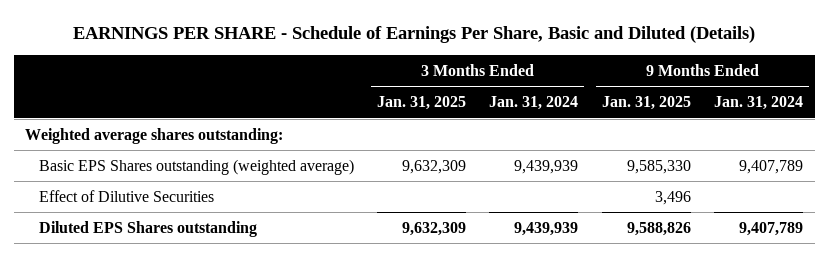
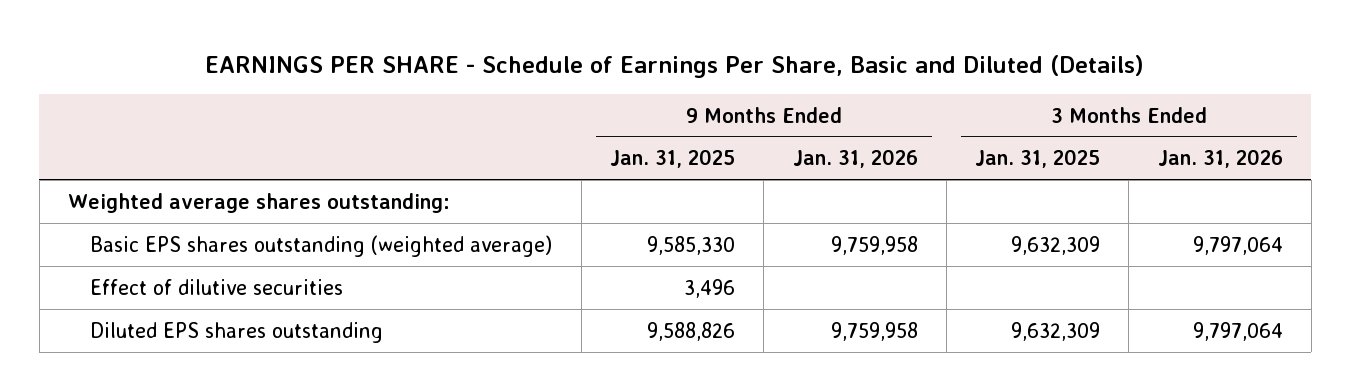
[489,96,579,111] Jan. 31, 2024 -> none
[714,96,804,111] Jan. 31, 2024 -> none
none -> [792,149,918,169] Jan. 31, 2026
none -> [1157,149,1283,169] Jan. 31, 2026
[38,158,354,175] Basic EPS Shares outstanding (weighted average) -> [90,234,553,257] Basic EPS shares outstanding (weighted average)
[38,189,214,202] Effect of Dilutive Securities -> [90,278,344,295] Effect of dilutive securities
[38,220,257,237] Diluted EPS Shares outstanding -> [90,321,384,343] Diluted EPS shares outstanding

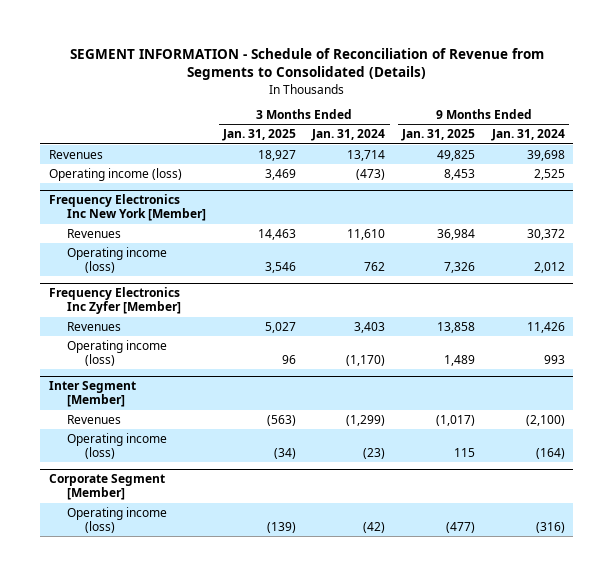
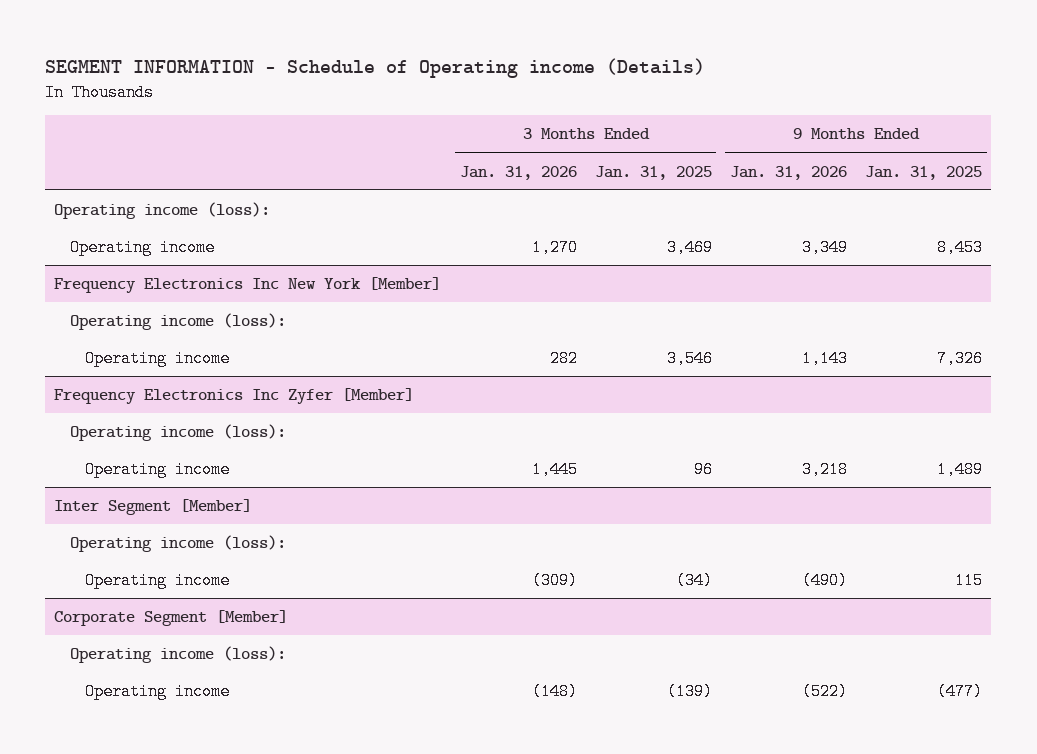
[69,47,544,81] SEGMENT INFORMATION - Schedule of Reconciliation of Revenue from Segments to Consolidated (Details) -> [45,58,706,79] SEGMENT INFORMATION - Schedule of Operating income (Details)
[311,129,386,142] Jan. 31, 2024 -> none
[490,129,565,142] Jan. 31, 2024 -> none
none -> [459,165,577,180] Jan. 31, 2026
none -> [729,165,847,180] Jan. 31, 2026
[48,149,103,159] Revenues -> none
none -> [54,202,271,220] Operating income (loss):
[48,167,182,181] Operating income (loss) -> [69,239,215,257] Operating income
[67,228,122,238] Revenues -> none
none -> [69,313,286,331] Operating income (loss):
[67,246,168,274] Operating income (loss) -> [85,350,231,368] Operating income
[67,321,122,331] Revenues -> none
none -> [69,424,286,442] Operating income (loss):
[67,339,168,367] Operating income (loss) -> [85,461,231,479] Operating income
[67,414,122,424] Revenues -> none
none -> [69,535,286,553] Operating income (loss):
[67,432,168,460] Operating income (loss) -> [85,572,231,590] Operating income
none -> [69,646,286,664] Operating income (loss):
[67,506,168,534] Operating income (loss) -> [85,683,231,701] Operating income

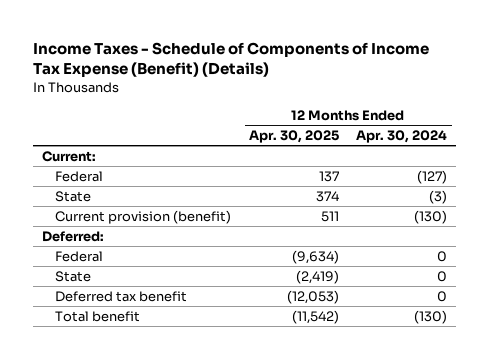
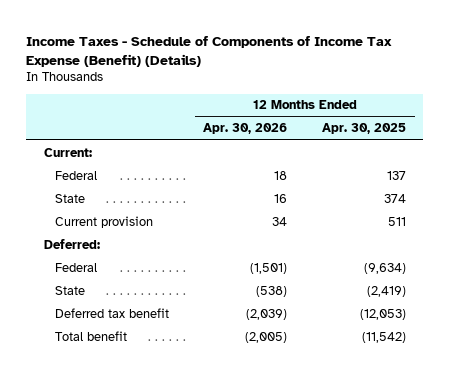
[356,130,448,144] Apr. 30, 2024 -> none
none -> [203,123,288,135] Apr. 30, 2026
[55,209,232,224] Current provision (benefit) -> [54,215,153,228] Current provision

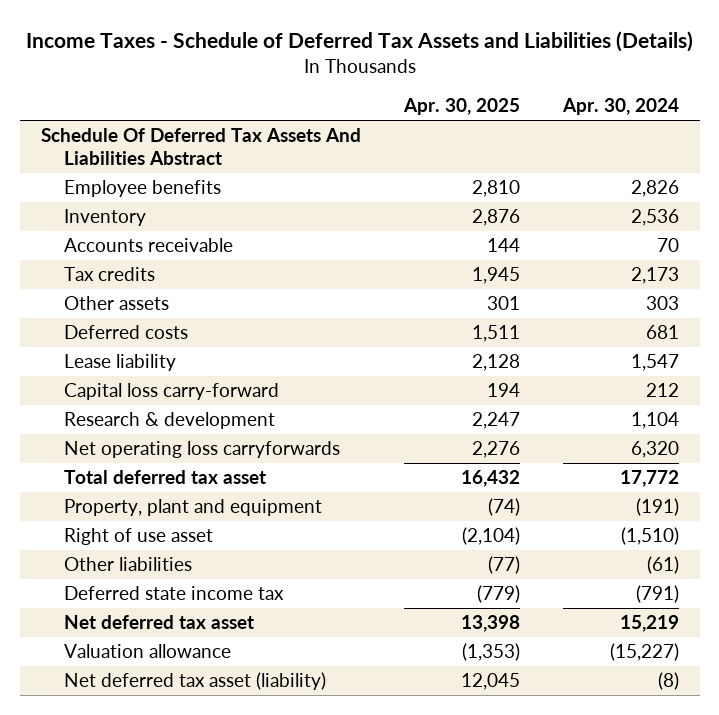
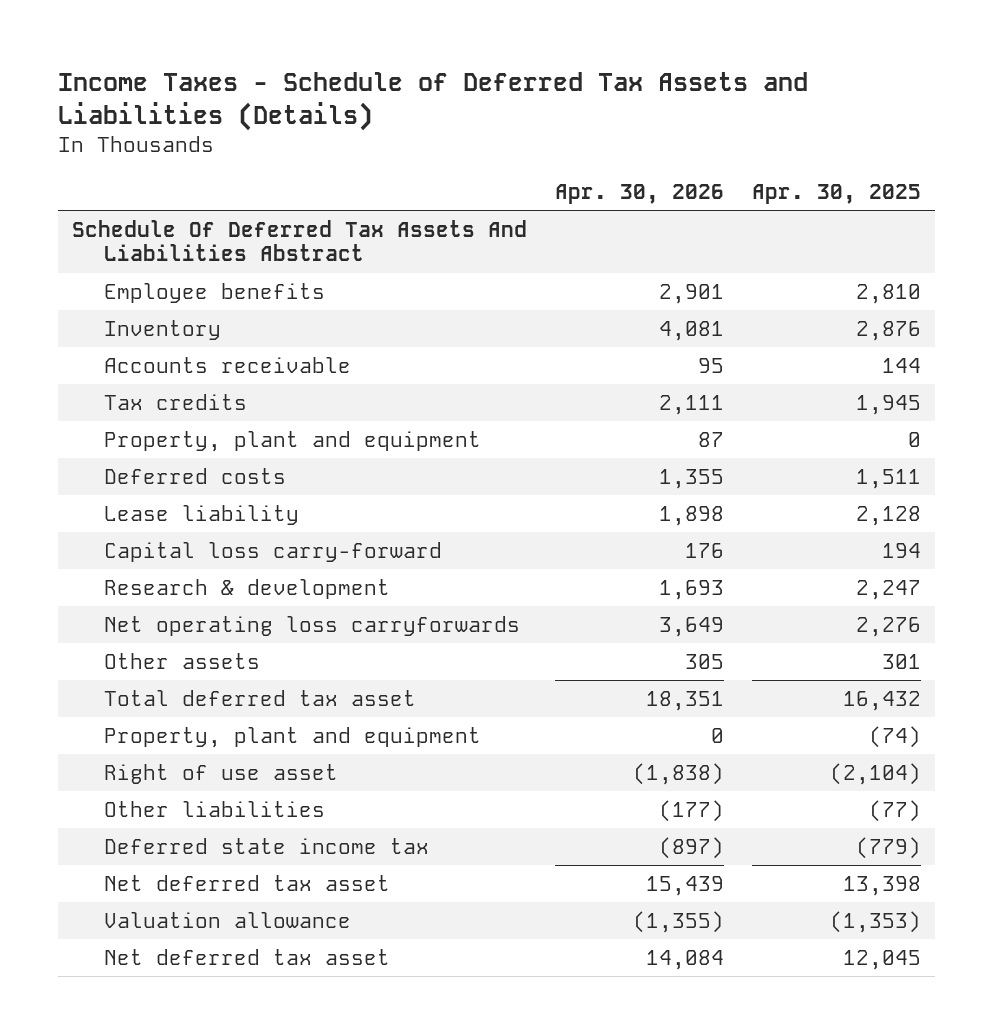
[561,98,679,116] Apr. 30, 2024 -> none
none -> [554,184,724,205] Apr. 30, 2026
none -> [104,430,482,452] Property, plant and equipment
[63,296,169,311] Other assets -> [104,652,261,669] Other assets
[63,672,326,691] Net deferred tax asset (liability) -> [104,948,391,965] Net deferred tax asset

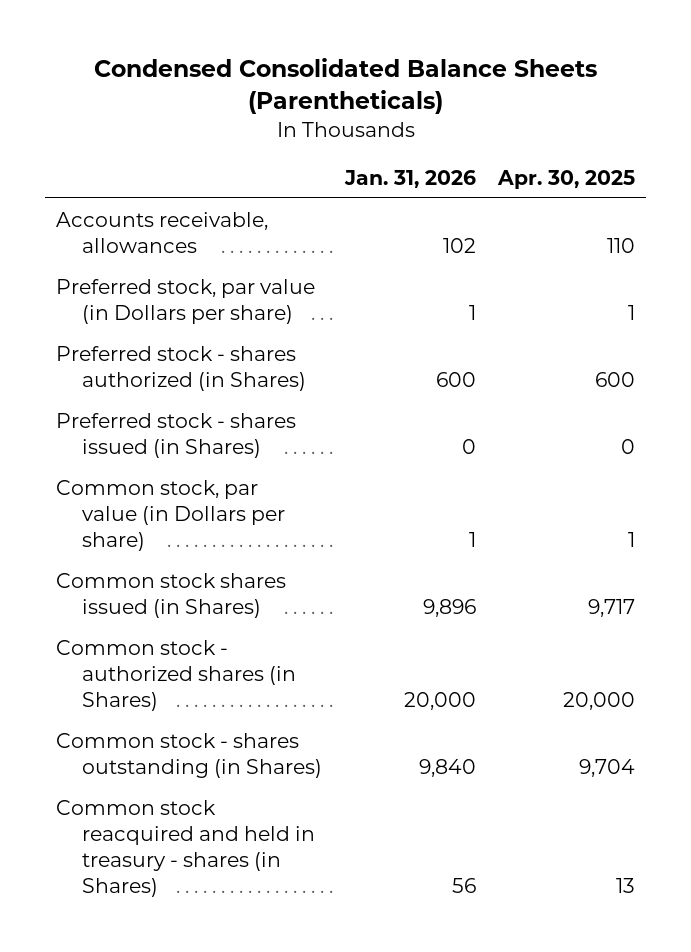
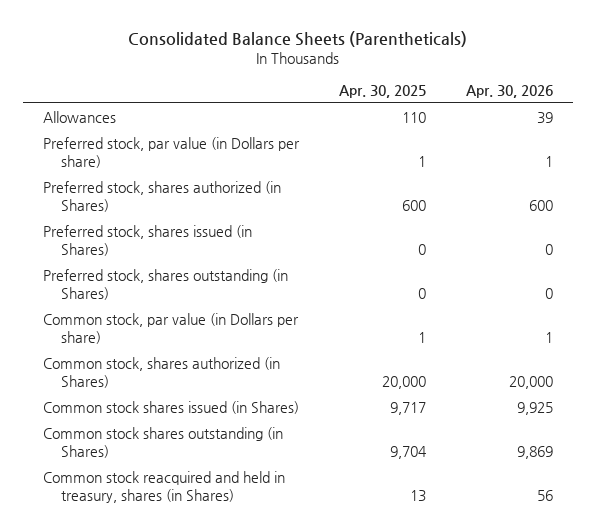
[93,57,597,114] Condensed Consolidated Balance Sheets (Parentheticals) -> [128,31,468,48] Consolidated Balance Sheets (Parentheticals)
[343,169,476,188] Jan. 31, 2026 -> none
none -> [466,84,554,98] Apr. 30, 2026
[56,211,269,253] Accounts receivable, allowances -> [43,110,117,123] Allowances
[56,345,307,391] Preferred stock - shares authorized (in Shares) -> [43,180,282,212] Preferred stock, shares authorized (in Shares)
[56,412,297,458] Preferred stock - shares issued (in Shares) -> [43,224,253,256] Preferred stock, shares issued (in Shares)
none -> [43,268,289,300] Preferred stock, shares outstanding (in Shares)
none -> [43,356,281,388] Common stock, shares authorized (in Shares)
[56,639,297,712] Common stock - authorized shares (in Shares) -> none
[56,732,323,778] Common stock - shares outstanding (in Shares) -> [43,426,284,458] Common stock shares outstanding (in Shares)
[56,799,316,898] Common stock reacquired and held in treasury - shares (in Shares) -> [43,470,286,503] Common stock reacquired and held in treasury, shares (in Shares)

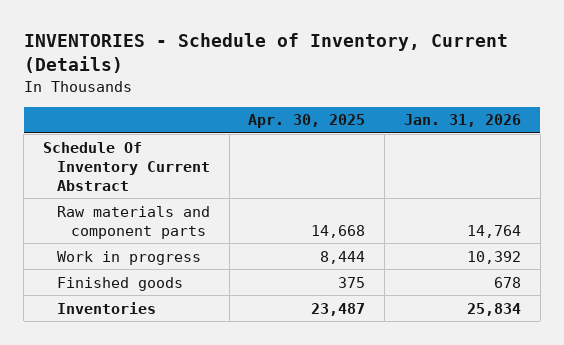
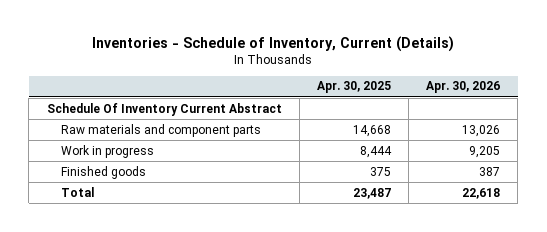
[23,33,508,74] INVENTORIES - Schedule of Inventory, Current (Details) -> [92,35,455,52] Inventories - Schedule of Inventory, Current (Details)
[403,114,521,128] Jan. 31, 2026 -> none
none -> [426,81,501,94] Apr. 30, 2026
[57,301,157,314] Inventories -> [61,186,95,197] Total

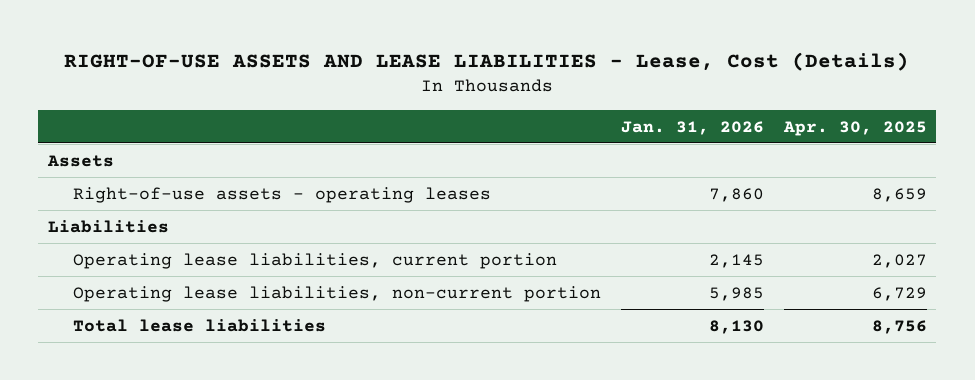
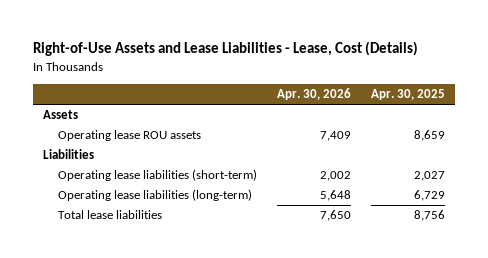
[64,51,910,71] RIGHT-OF-USE ASSETS AND LEASE LIABILITIES - Lease, Cost (Details) -> [32,41,418,57] Right-of-Use Assets and Lease Liabilities - Lease, Cost (Details)
[620,120,764,135] Jan. 31, 2026 -> none
none -> [276,88,351,101] Apr. 30, 2026
[73,186,492,203] Right-of-use assets - operating leases -> [57,130,201,142] Operating lease ROU assets
[73,252,558,269] Operating lease liabilities, current portion -> [57,169,257,182] Operating lease liabilities (short-term)
[73,285,602,302] Operating lease liabilities, non-current portion -> [57,189,252,202] Operating lease liabilities (long-term)

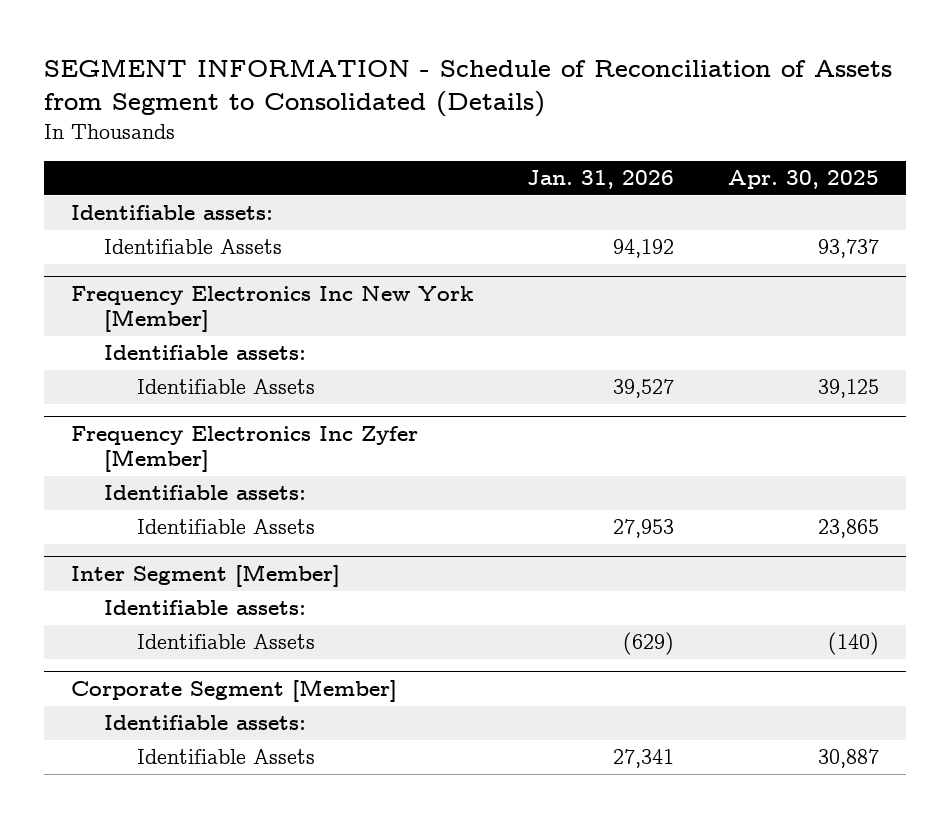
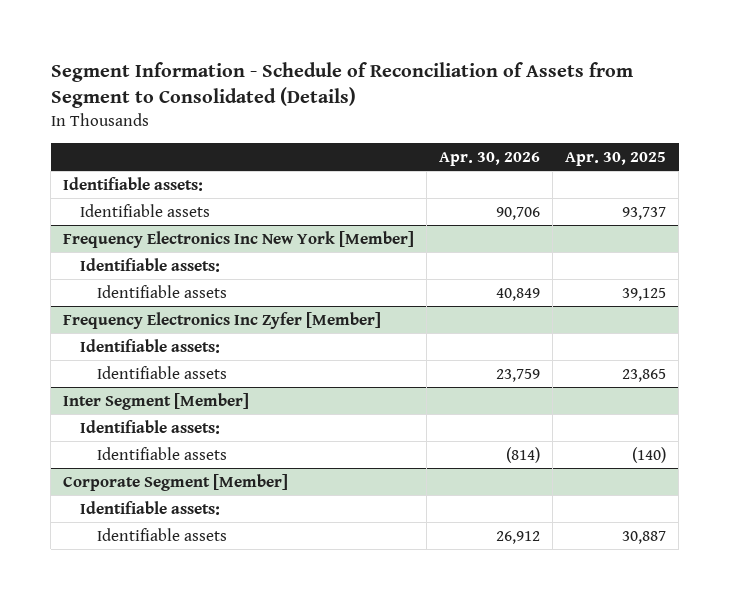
[43,59,892,118] SEGMENT INFORMATION - Schedule of Reconciliation of Assets from Segment to Consolidated (Details) -> [50,61,633,109] Segment Information - Schedule of Reconciliation of Assets from Segment to Consolidated (Details)
[527,170,675,190] Jan. 31, 2026 -> none
none -> [439,152,541,167] Apr. 30, 2026
[103,239,282,255] Identifiable Assets -> [80,203,211,217] Identifiable assets
[137,379,316,395] Identifiable Assets -> [97,284,228,298] Identifiable assets
[137,519,316,535] Identifiable Assets -> [97,365,228,379] Identifiable assets
[137,634,316,650] Identifiable Assets -> [97,446,228,460] Identifiable assets
[137,749,316,765] Identifiable Assets -> [97,527,228,541] Identifiable assets

